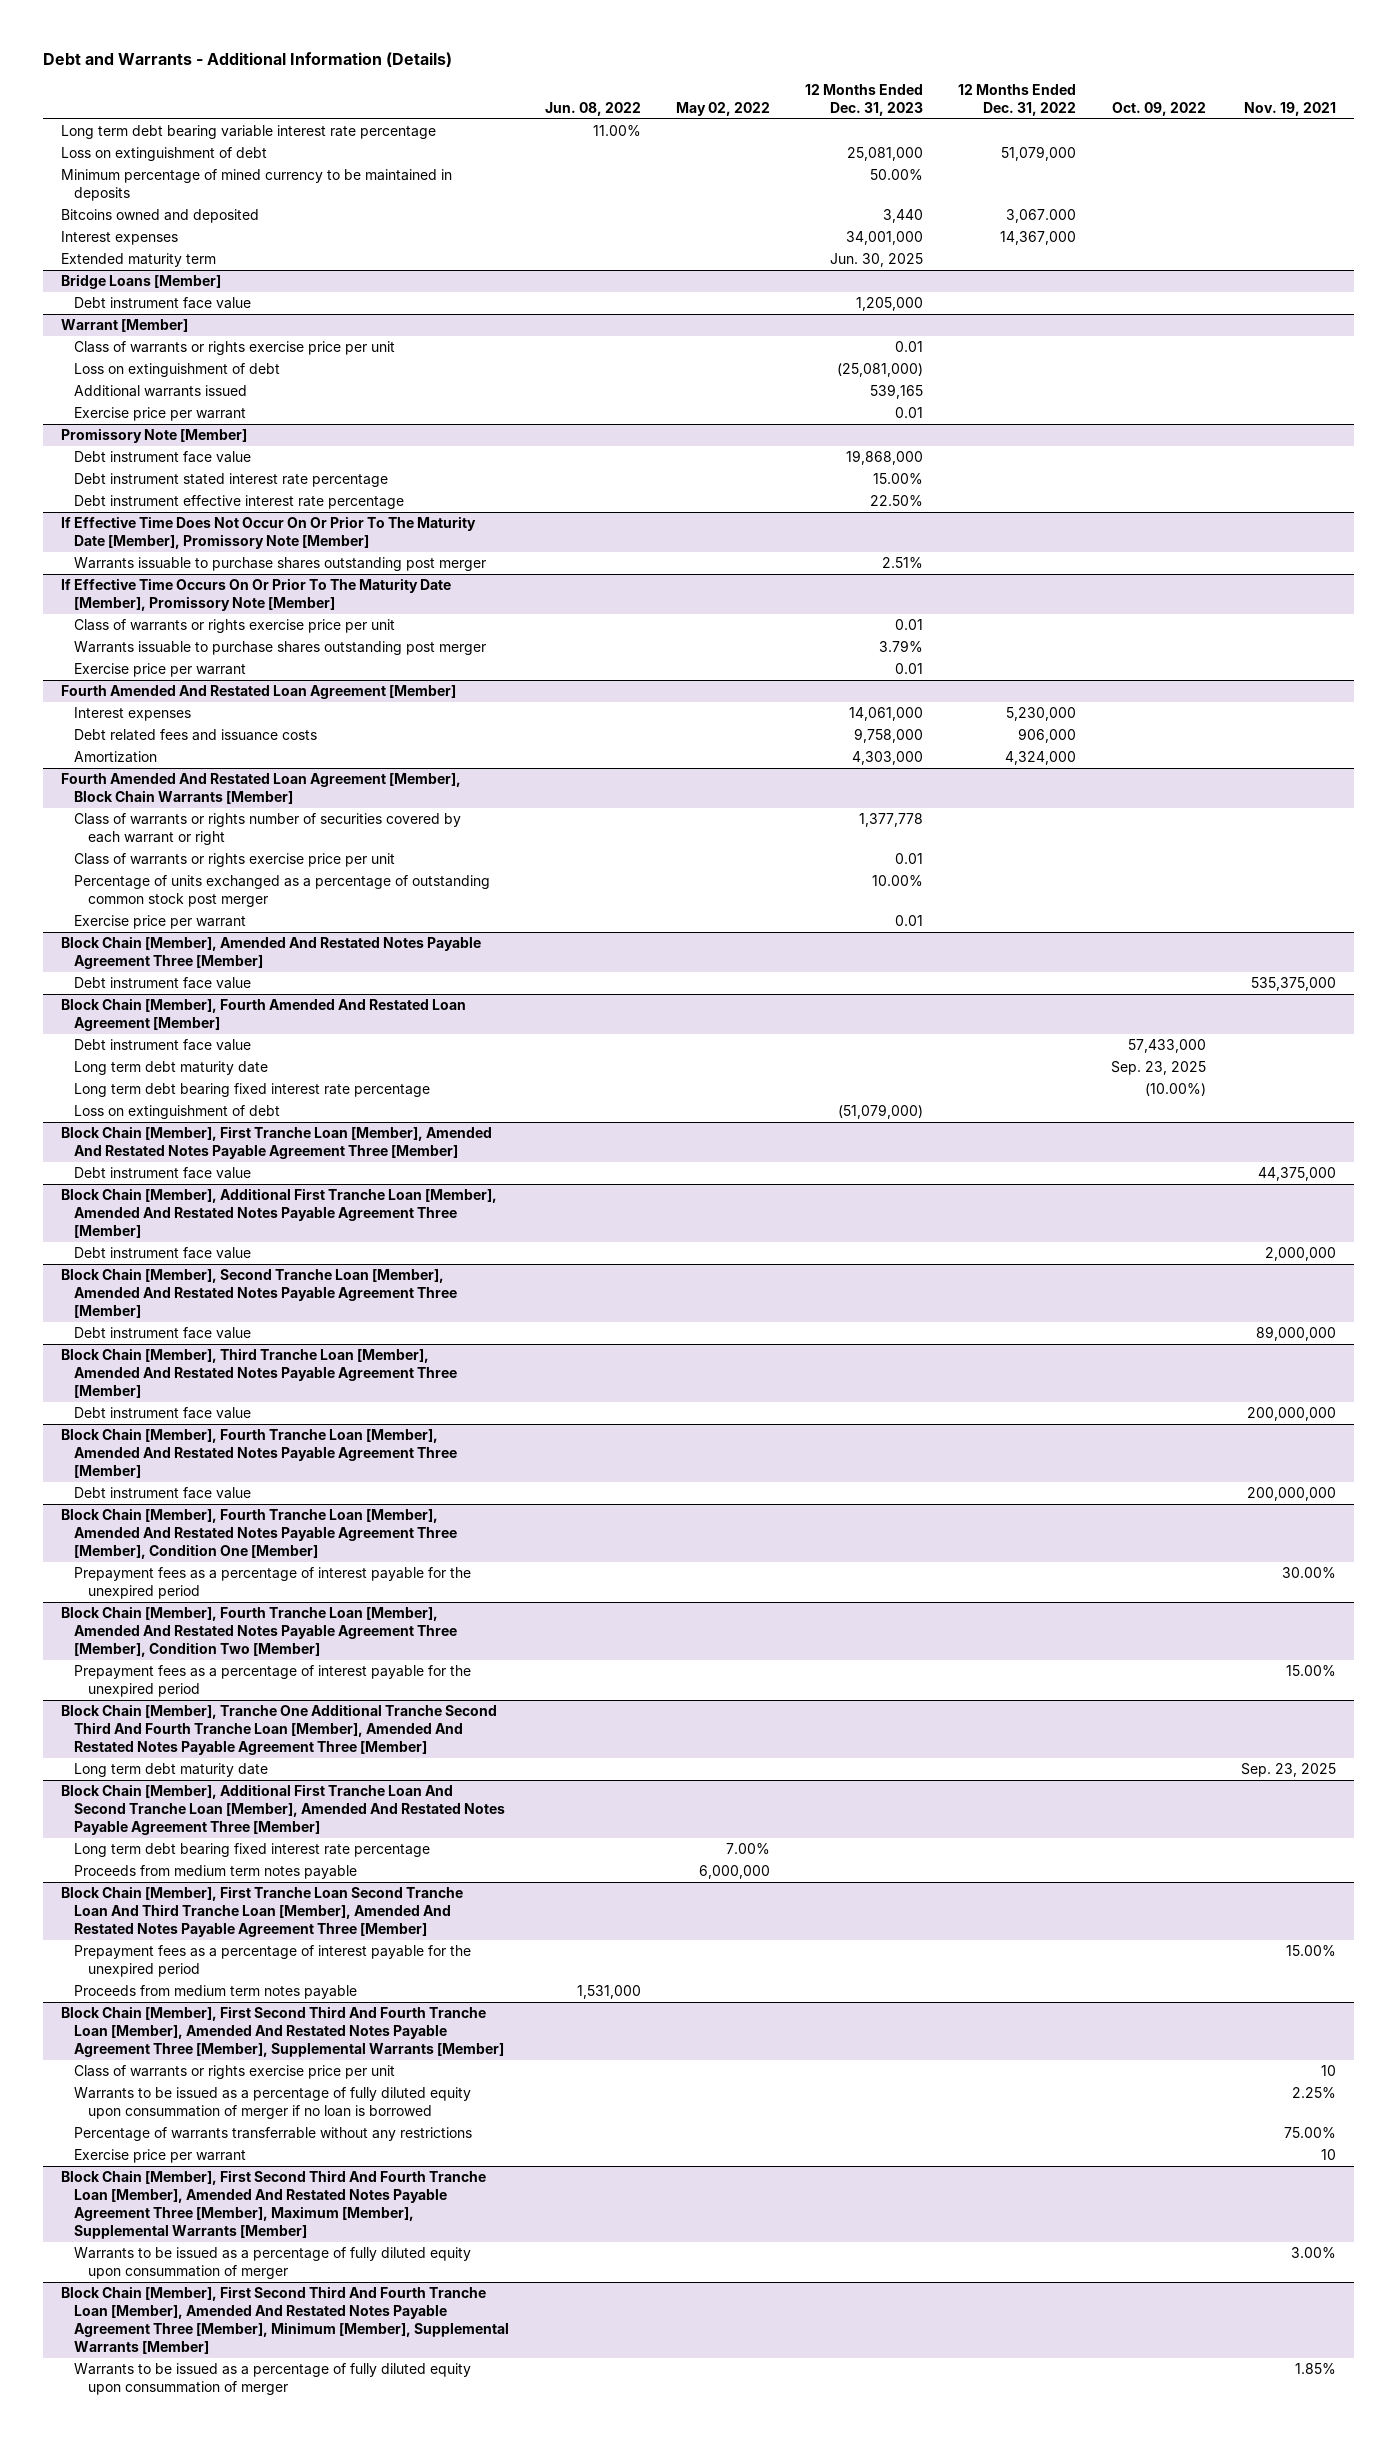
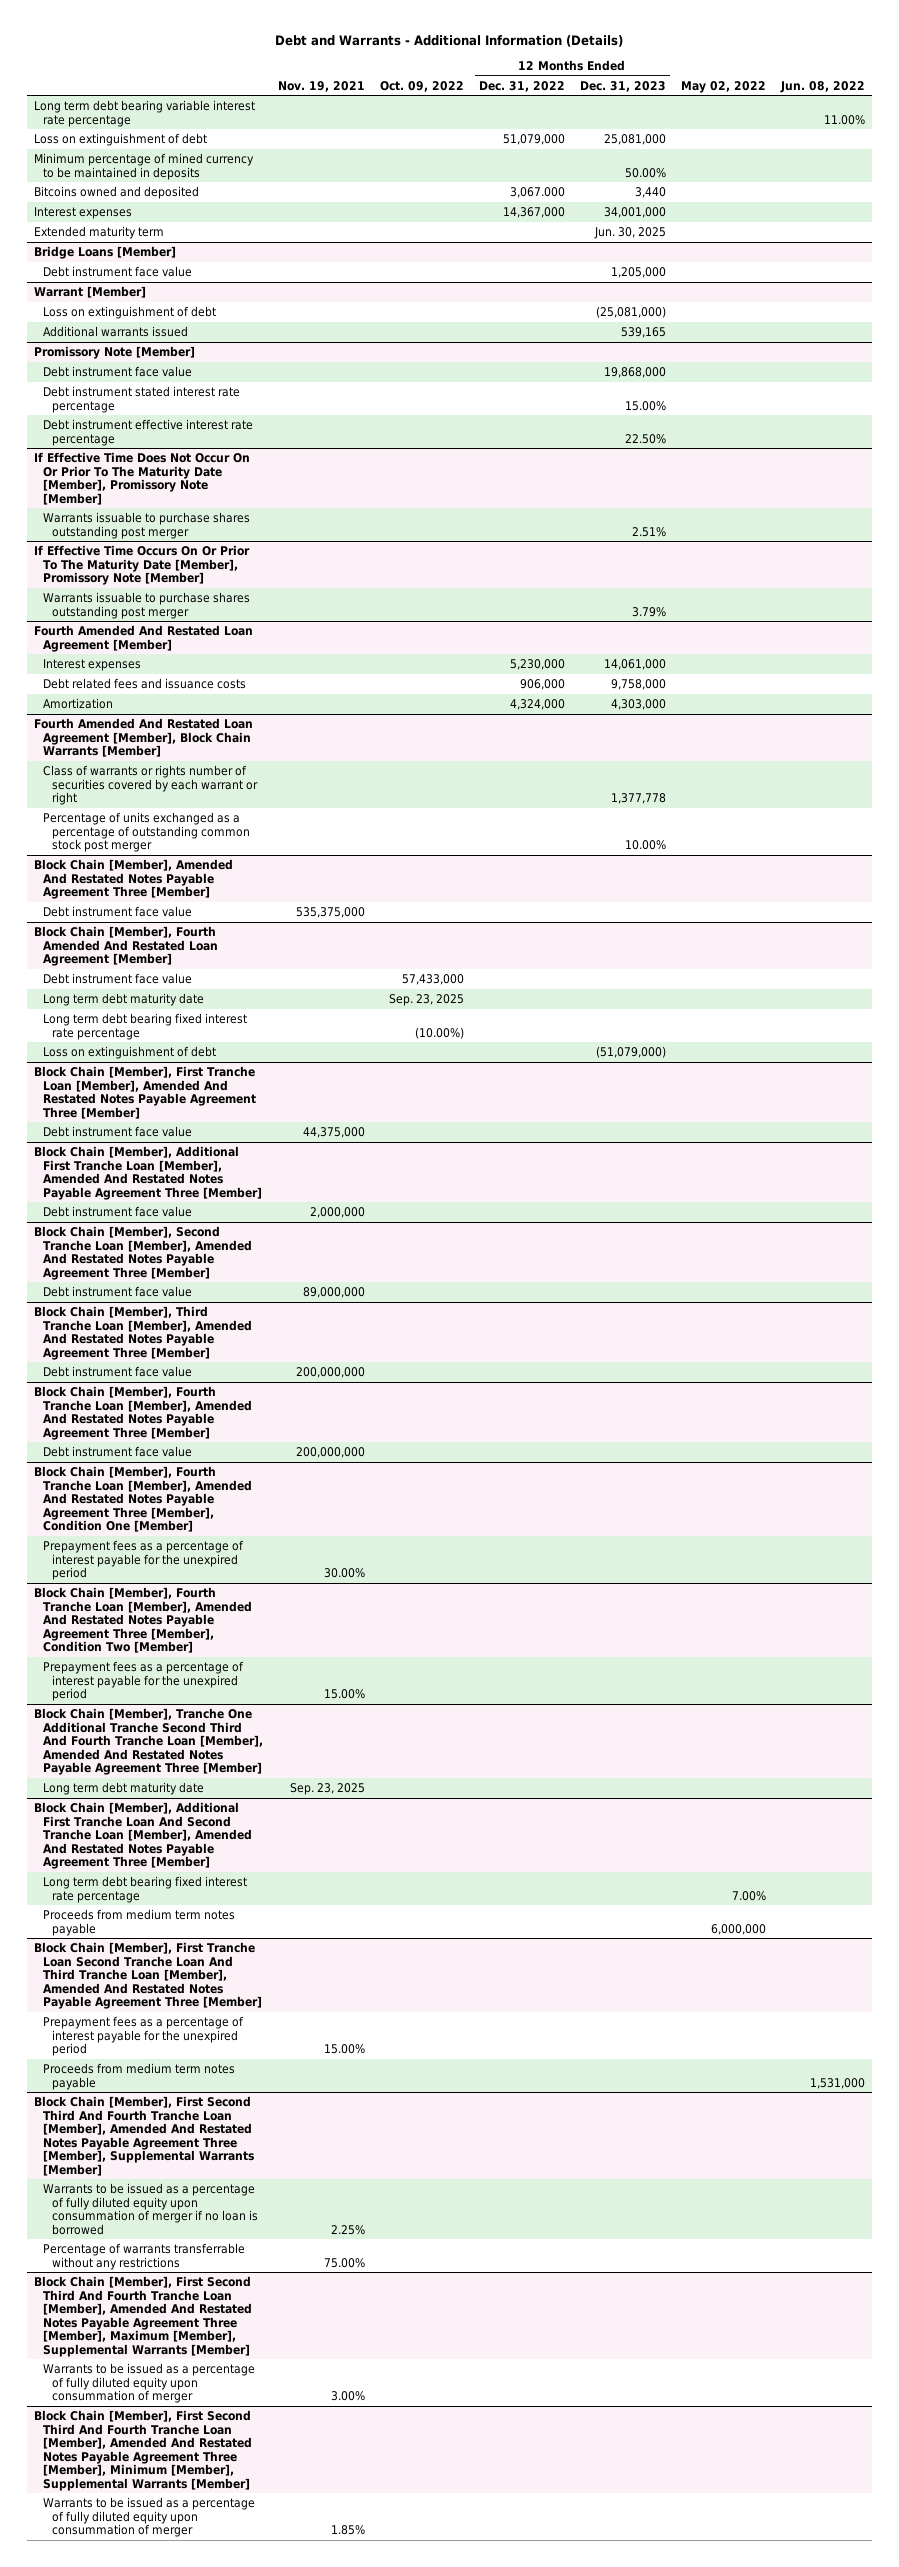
[74,341,396,356] Class of warrants or rights exercise price per unit -> none
[74,407,247,422] Exercise price per warrant -> none
[74,619,396,634] Class of warrants or rights exercise price per unit -> none
[74,663,247,678] Exercise price per warrant -> none
[74,853,396,868] Class of warrants or rights exercise price per unit -> none
[74,915,247,930] Exercise price per warrant -> none
[74,2065,396,2080] Class of warrants or rights exercise price per unit -> none
[74,2149,247,2164] Exercise price per warrant -> none

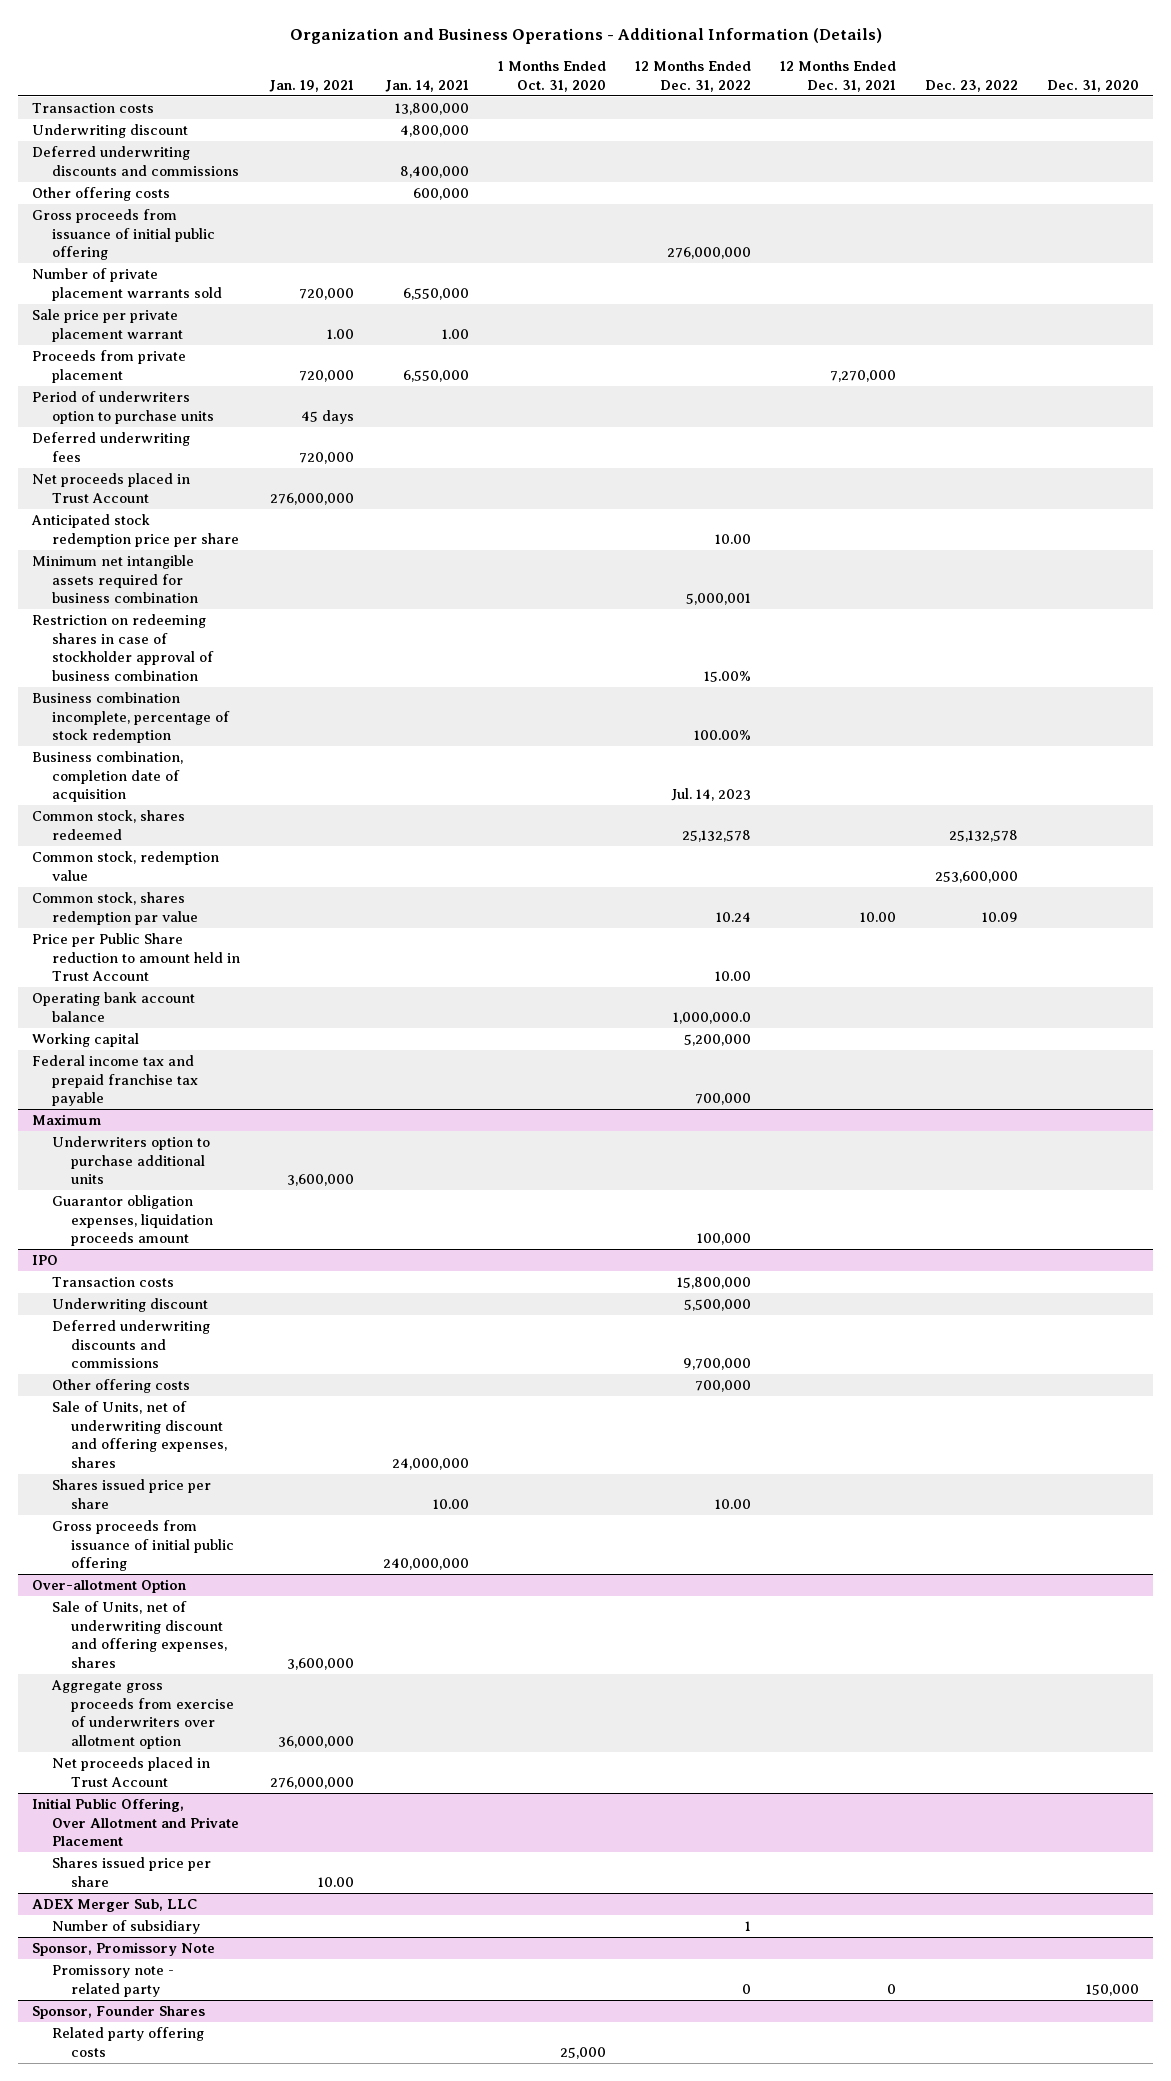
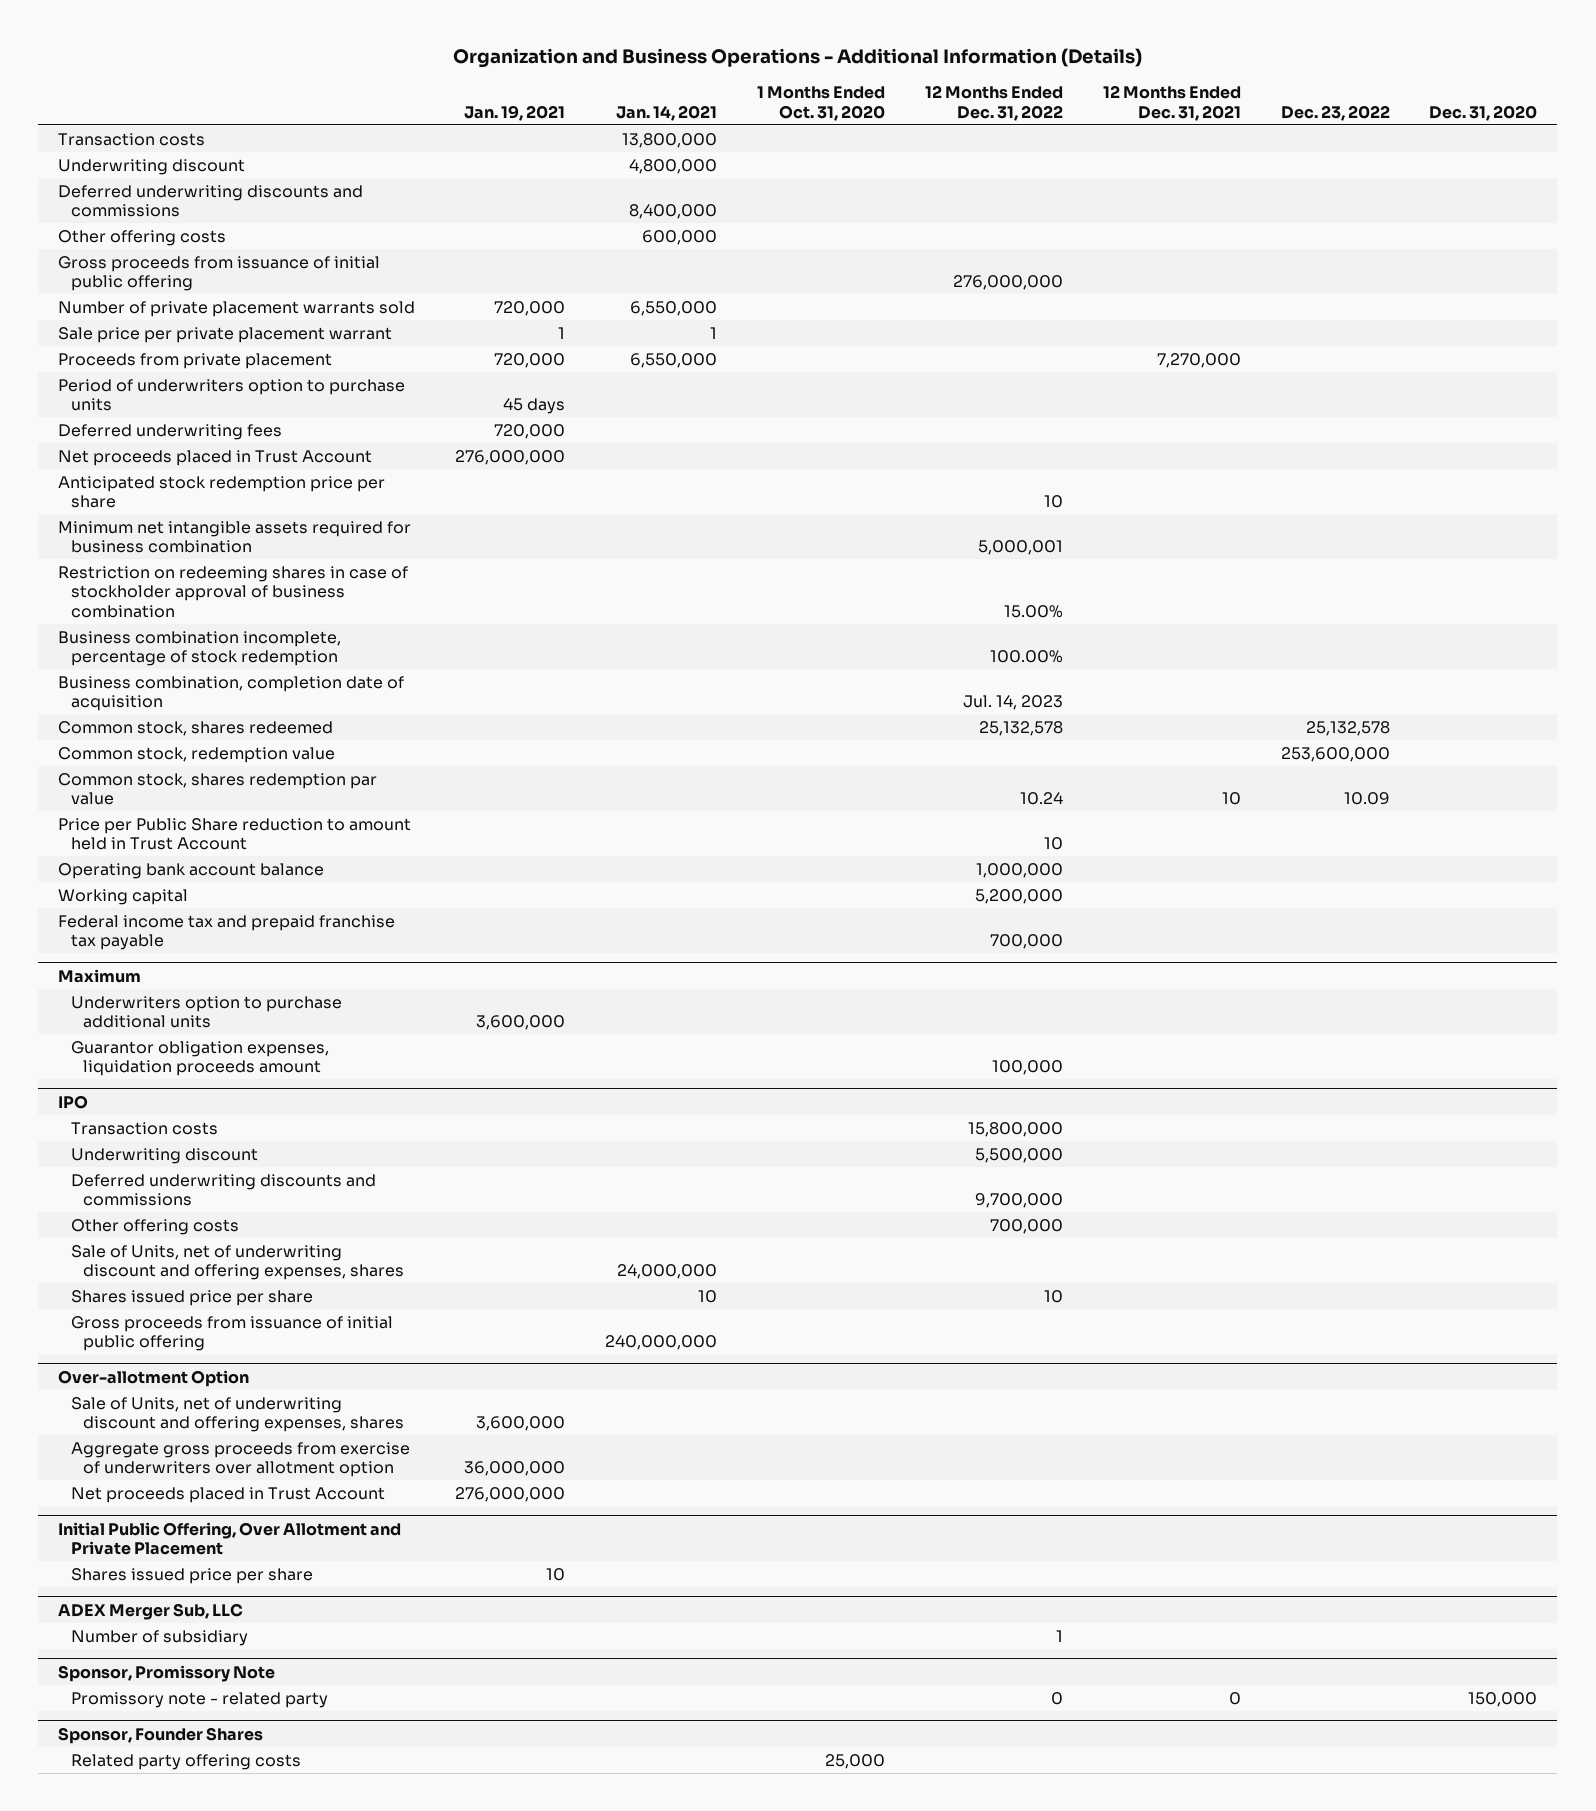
[326,328,354,339] 1.00 -> [558,326,566,339] 1
[441,328,469,339] 1.00 -> [710,326,718,339] 1
[714,533,751,544] 10.00 -> [1043,495,1063,509] 10
[859,911,896,922] 10.00 -> [1221,792,1241,806] 10
[714,971,751,982] 10.00 -> [1043,837,1063,851] 10
[672,1011,751,1024] 1,000,000.0 -> [975,862,1063,878] 1,000,000
[432,1498,469,1509] 10.00 -> [698,1289,718,1303] 10
[714,1498,751,1509] 10.00 -> [1043,1289,1063,1303] 10
[317,1876,354,1887] 10.00 -> [546,1567,566,1581] 10

